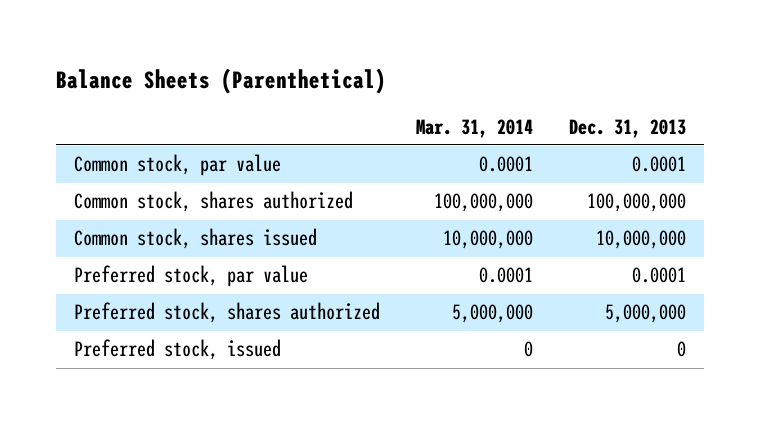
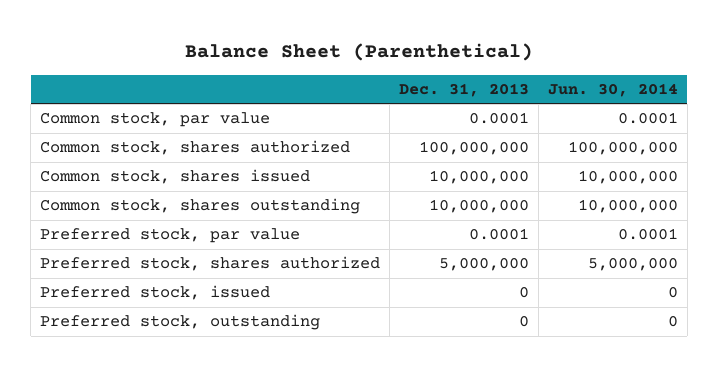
[55,67,386,94] Balance Sheets (Parenthetical) -> [184,43,533,62] Balance Sheet (Parenthetical)
[416,118,534,138] Mar. 31, 2014 -> none
none -> [547,82,678,97] Jun. 30, 2014
none -> [40,198,361,215] Common stock, shares outstanding
none -> [40,314,321,331] Preferred stock, outstanding

